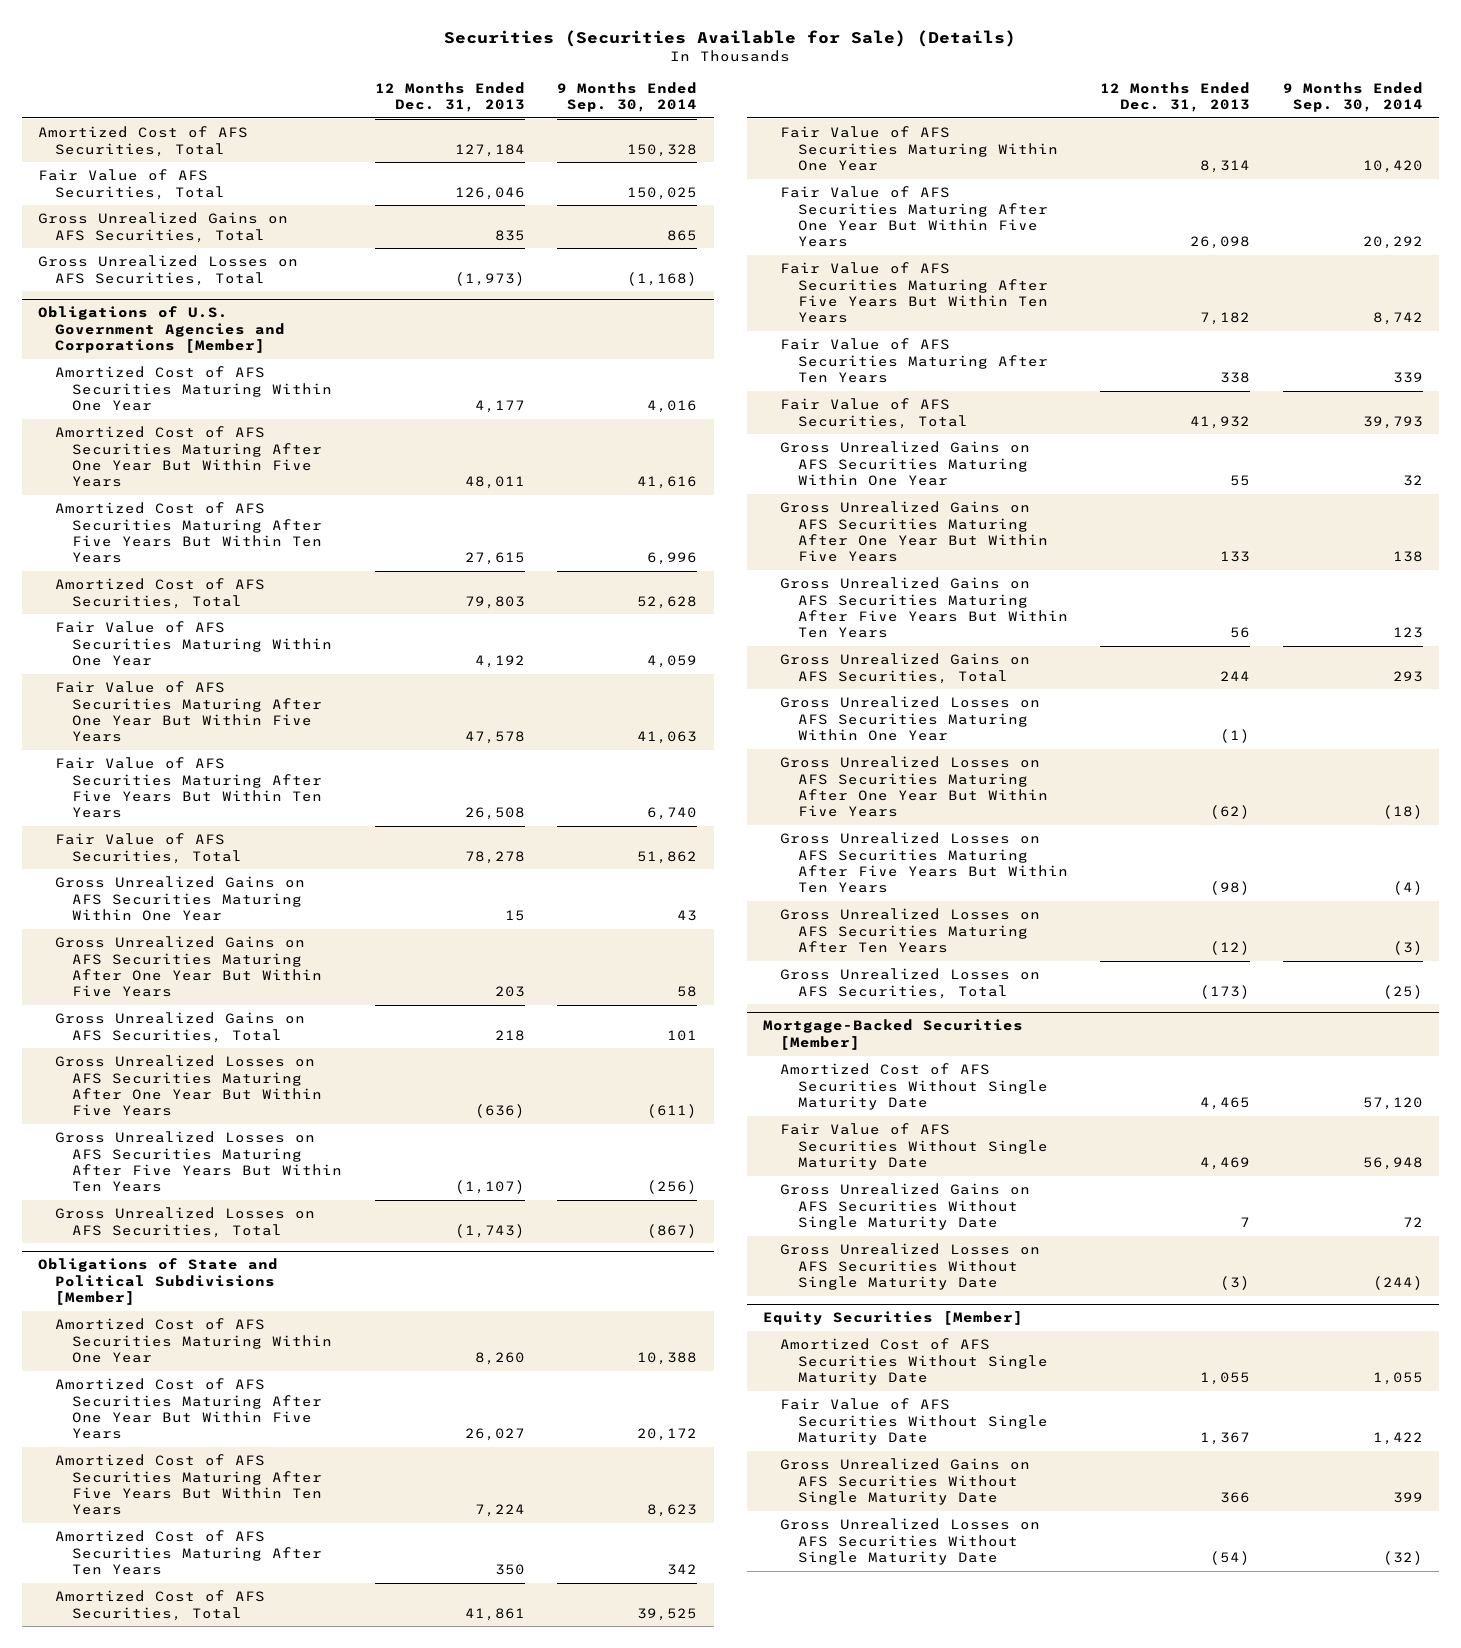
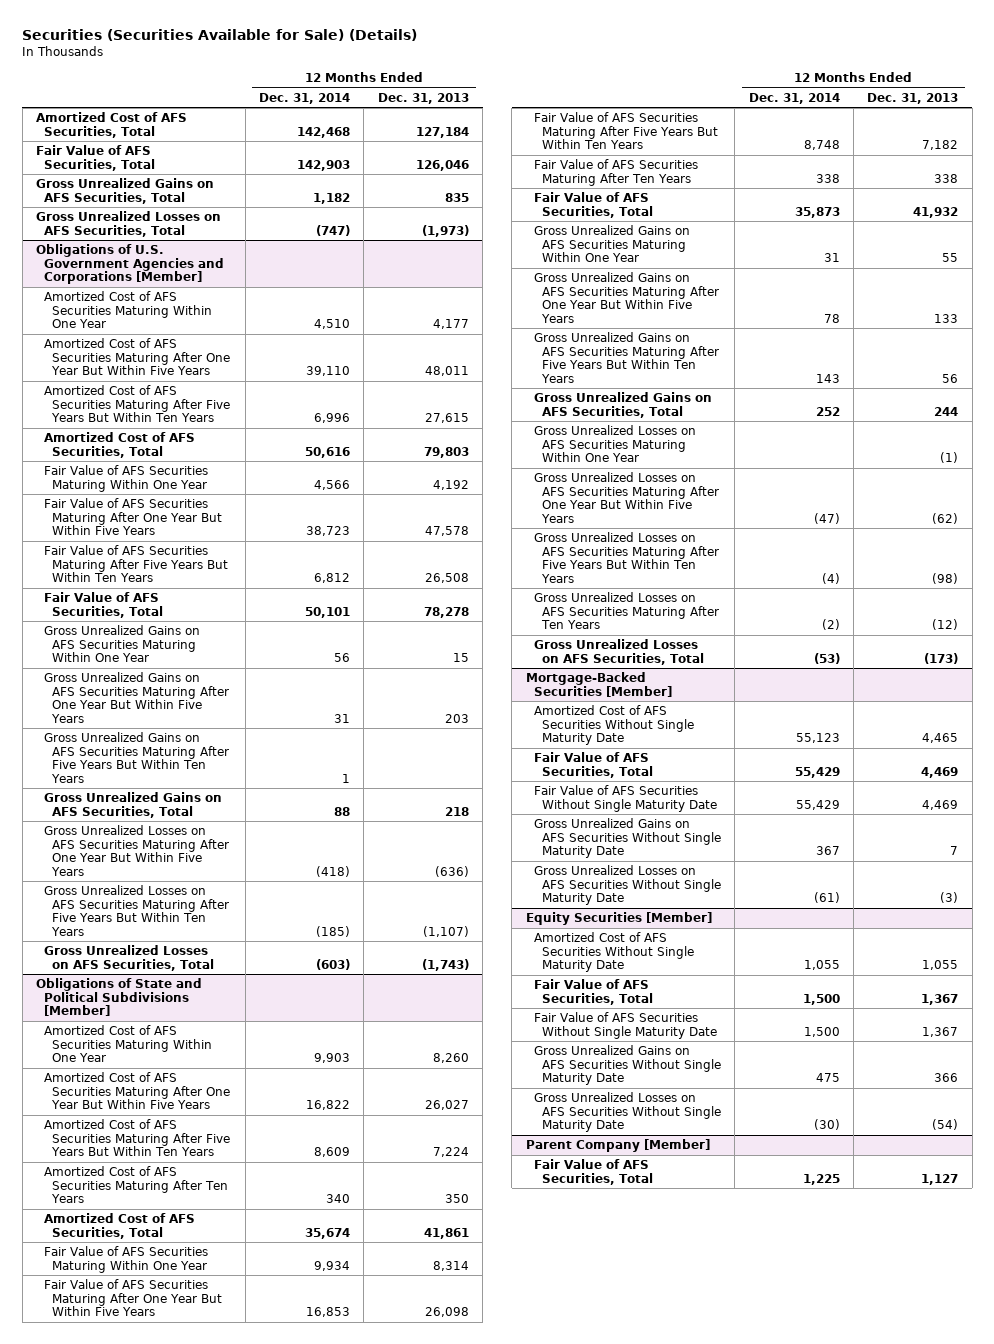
[557,81,698,113] 9 Months Ended Sep. 30, 2014 -> none
none -> [259,92,351,104] Dec. 31, 2014
none -> [44,732,230,783] Gross Unrealized Gains on AFS Securities Maturing After Five Years But Within Ten Years
none -> [533,752,653,778] Fair Value of AFS Securities, Total
none -> [533,979,653,1005] Fair Value of AFS Securities, Total
none -> [525,1139,710,1153] Parent Company [Member]
none -> [533,1159,653,1185] Fair Value of AFS Securities, Total

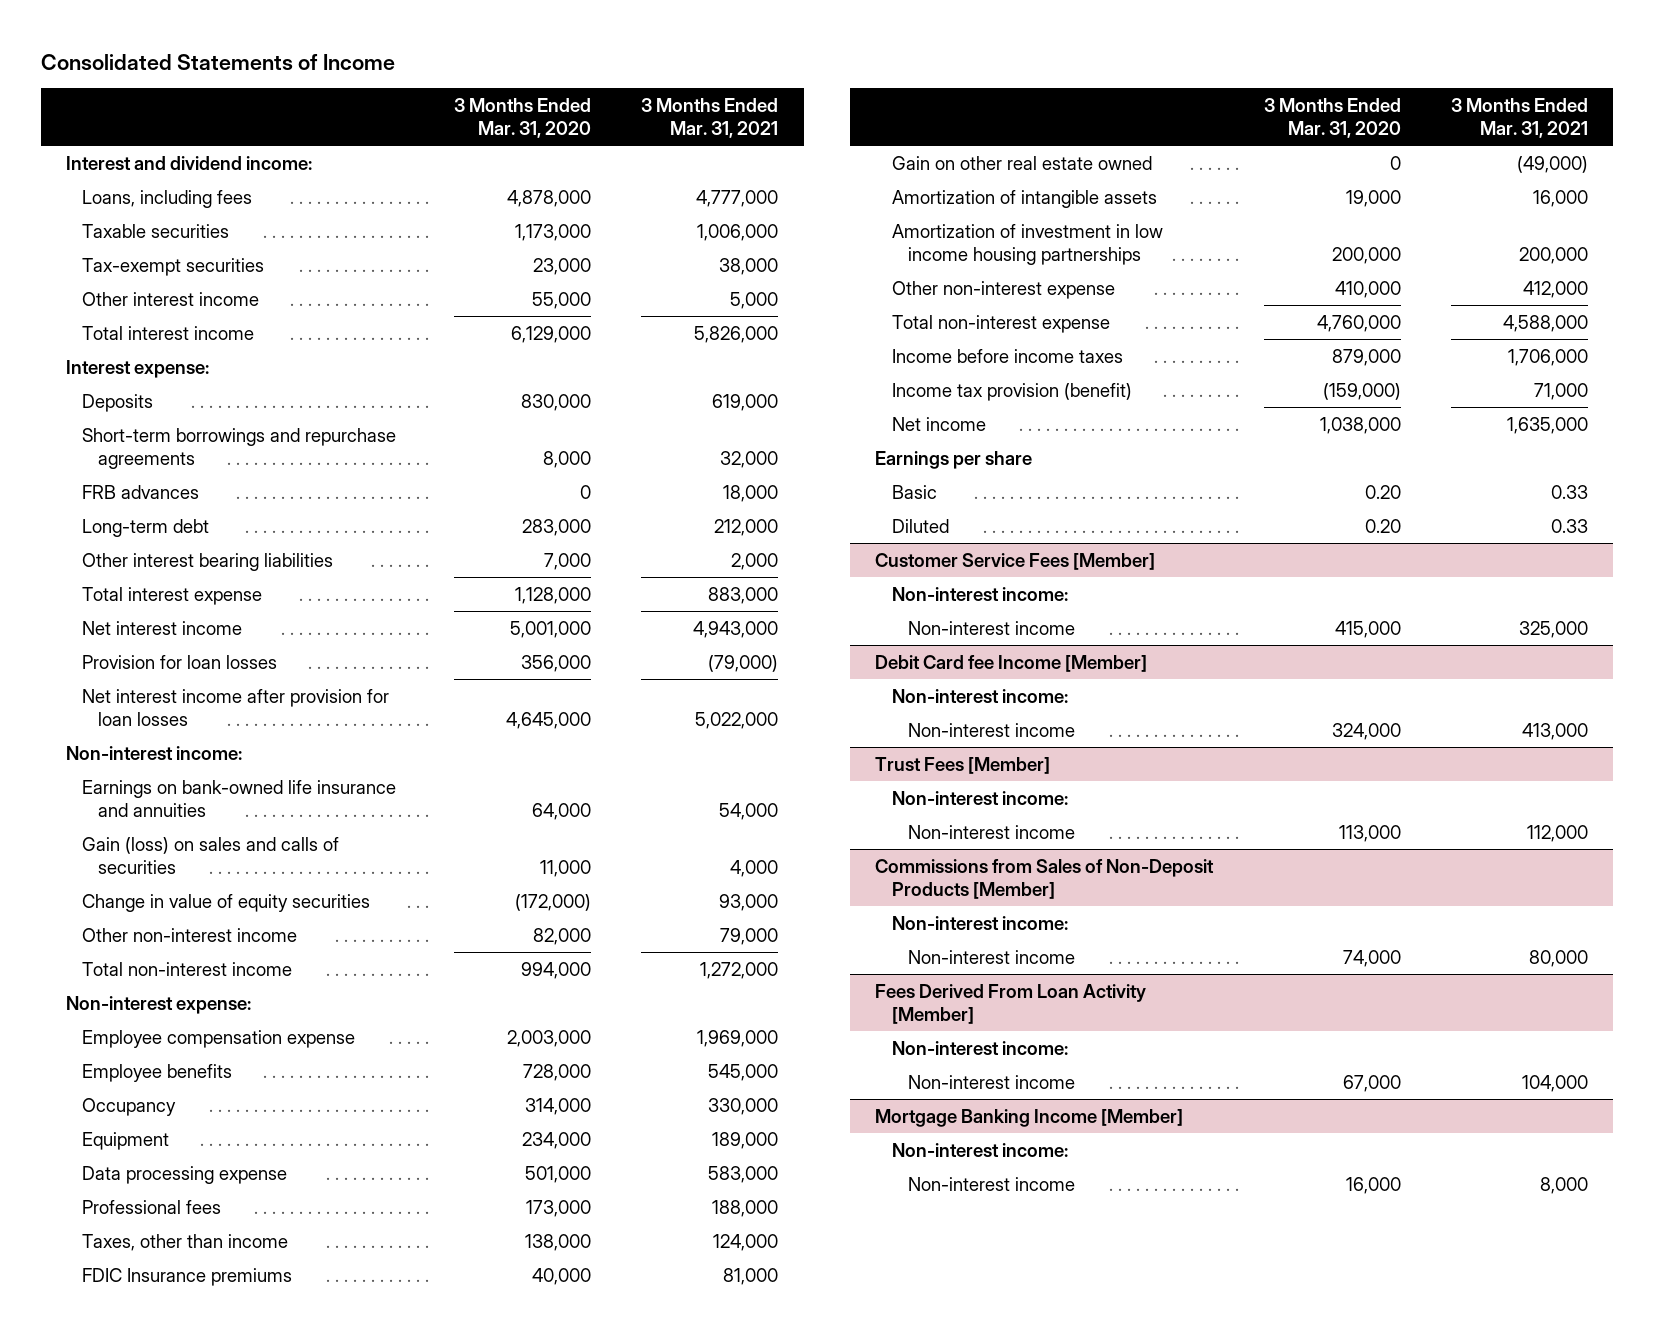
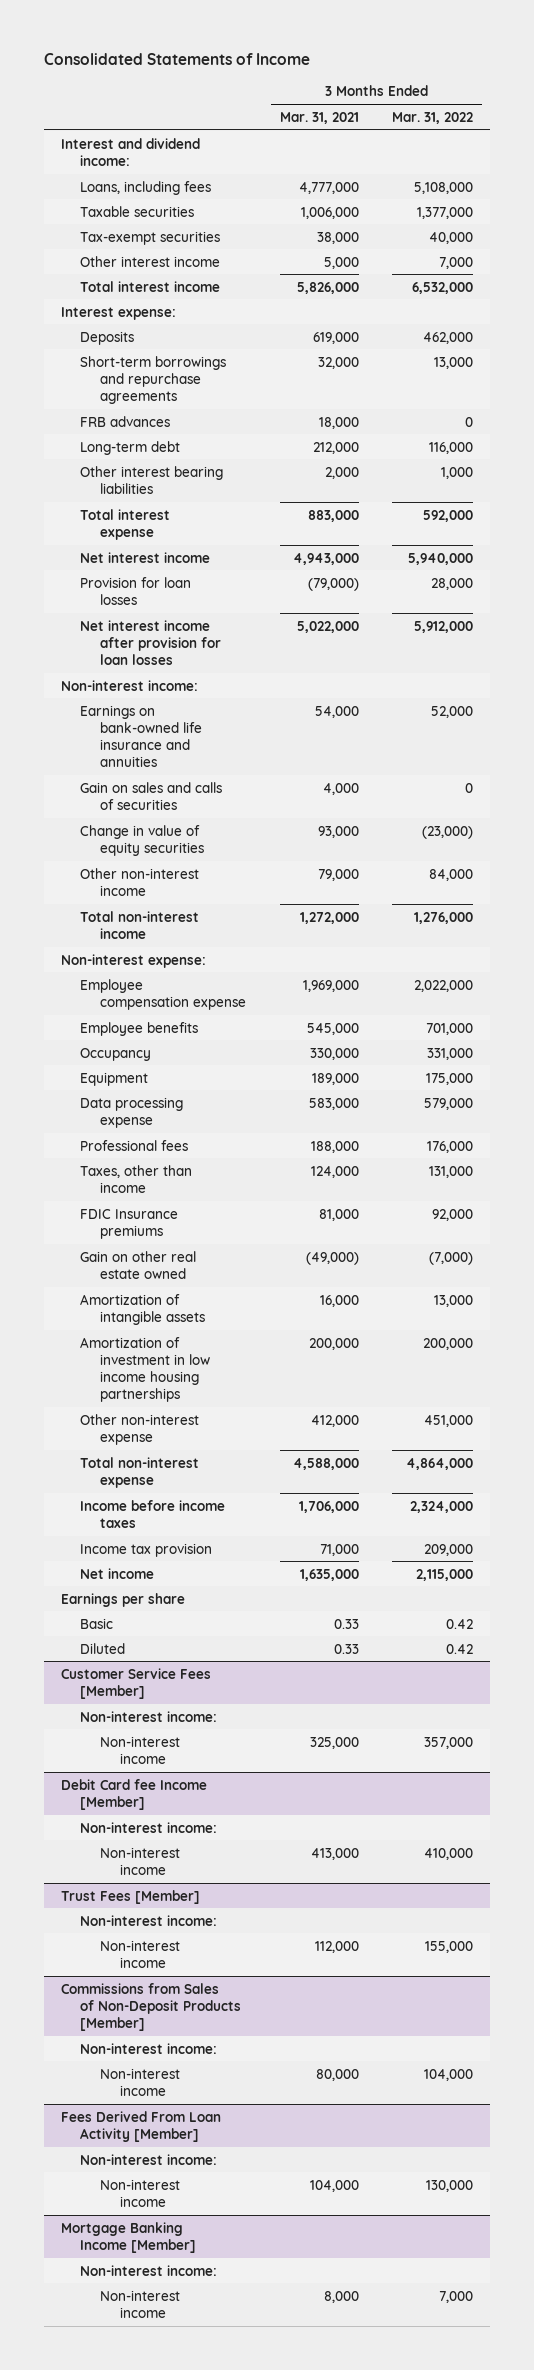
[454,97,592,139] 3 Months Ended Mar. 31, 2020 -> none
none -> [392,111,474,124] Mar. 31, 2022
[82,836,340,875] Gain (loss) on sales and calls of securities -> [80,781,223,810] Gain on sales and calls of securities
[891,382,1132,401] Income tax provision (benefit) -> [80,1542,213,1557] Income tax provision

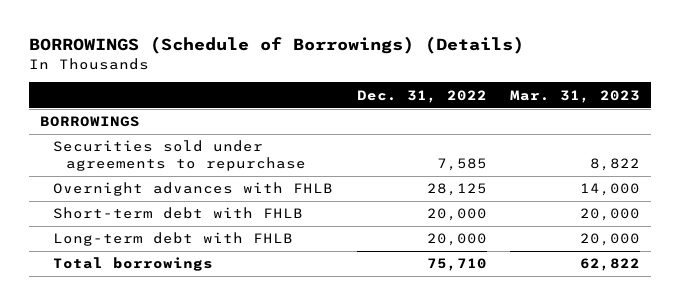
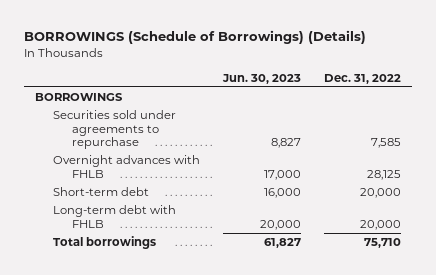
[509,89,640,103] Mar. 31, 2023 -> none
none -> [222,73,302,84] Jun. 30, 2023
[53,207,304,220] Short-term debt with FHLB -> [53,187,150,197] Short-term debt

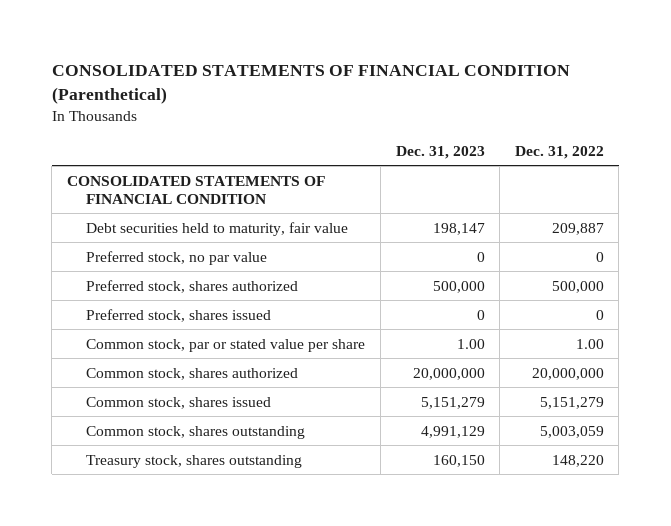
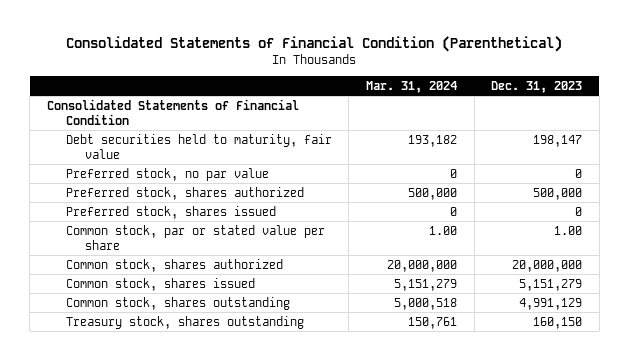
[51,64,570,104] CONSOLIDATED STATEMENTS OF FINANCIAL CONDITION (Parenthetical) -> [66,36,563,53] Consolidated Statements of Financial Condition (Parenthetical)
[514,145,604,159] Dec. 31, 2022 -> none
none -> [365,80,457,93] Mar. 31, 2024
[67,175,326,204] CONSOLIDATED STATEMENTS OF FINANCIAL CONDITION -> [46,98,299,125] Consolidated Statements of Financial Condition

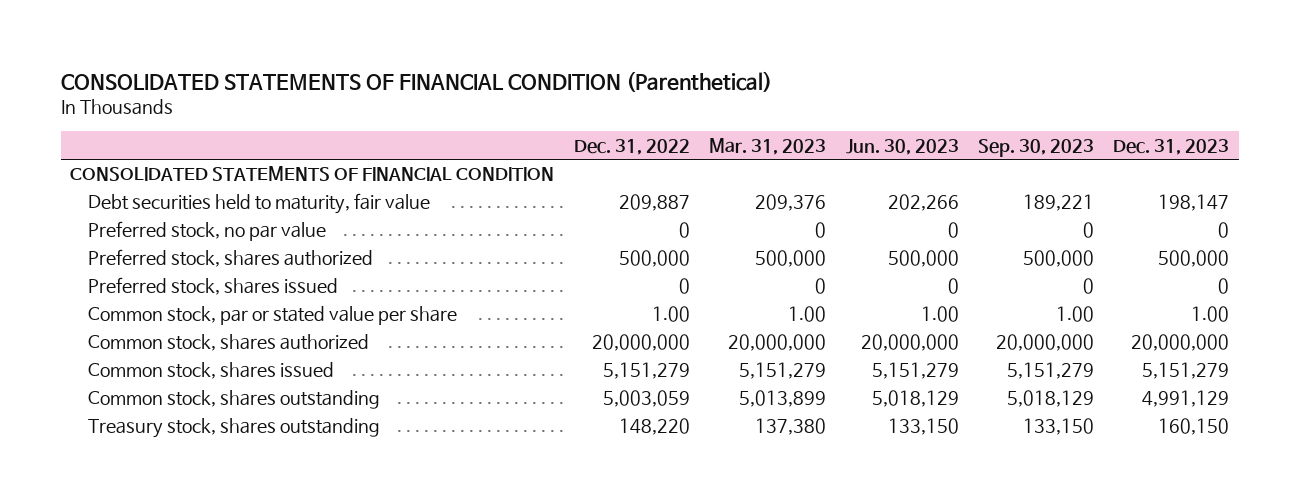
[66,36,563,53] Consolidated Statements of Financial Condition (Parenthetical) -> [60,70,772,92] CONSOLIDATED STATEMENTS OF FINANCIAL CONDITION (Parenthetical)
[365,80,457,93] Mar. 31, 2024 -> none
none -> [573,138,690,155] Dec. 31, 2022
none -> [709,137,827,155] Mar. 31, 2023
none -> [845,138,959,155] Jun. 30, 2023
none -> [977,138,1094,157] Sep. 30, 2023
[46,98,299,125] Consolidated Statements of Financial Condition -> [70,166,555,182] CONSOLIDATED STATEMENTS OF FINANCIAL CONDITION

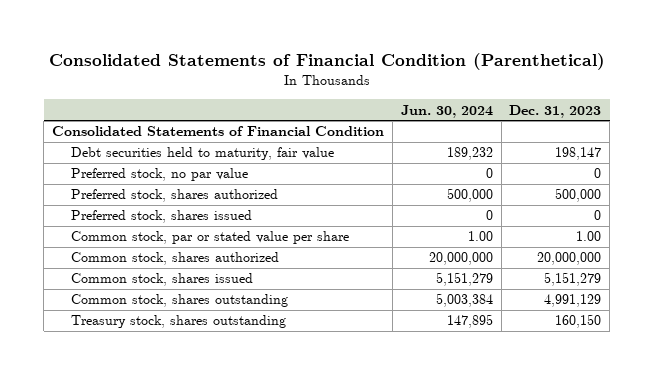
[60,70,772,92] CONSOLIDATED STATEMENTS OF FINANCIAL CONDITION (Parenthetical) -> [48,52,605,70] Consolidated Statements of Financial Condition (Parenthetical)
[573,138,690,155] Dec. 31, 2022 -> none
[709,137,827,155] Mar. 31, 2023 -> none
[845,138,959,155] Jun. 30, 2023 -> none
[977,138,1094,157] Sep. 30, 2023 -> none
none -> [400,104,493,118] Jun. 30, 2024
[70,166,555,182] CONSOLIDATED STATEMENTS OF FINANCIAL CONDITION -> [52,126,385,137] Consolidated Statements of Financial Condition

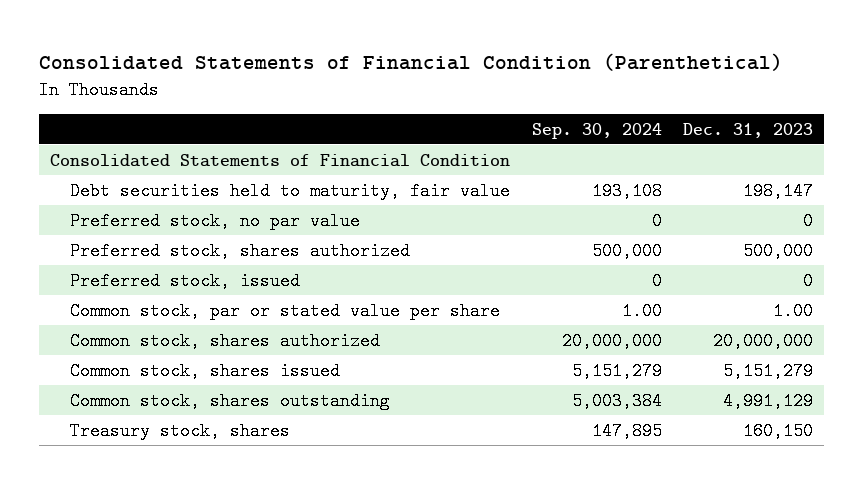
[400,104,493,118] Jun. 30, 2024 -> none
none -> [531,122,662,139] Sep. 30, 2024
[71,210,253,224] Preferred stock, shares issued -> [69,271,300,290] Preferred stock, issued
[71,315,287,329] Treasury stock, shares outstanding -> [69,421,290,440] Treasury stock, shares

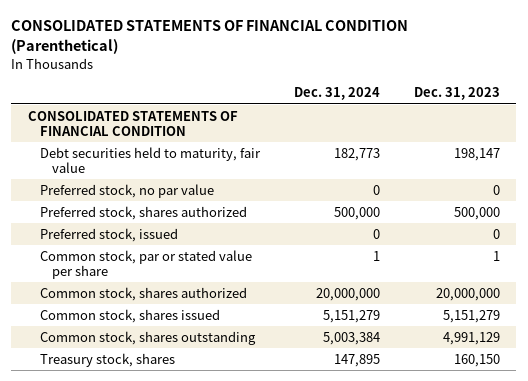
[38,52,783,71] Consolidated Statements of Financial Condition (Parenthetical) -> [11,20,409,55] CONSOLIDATED STATEMENTS OF FINANCIAL CONDITION (Parenthetical)
[531,122,662,139] Sep. 30, 2024 -> none
none -> [293,87,380,101] Dec. 31, 2024
[49,153,510,167] Consolidated Statements of Financial Condition -> [28,110,239,136] CONSOLIDATED STATEMENTS OF FINANCIAL CONDITION
[773,301,814,320] 1.00 -> [492,250,500,261] 1

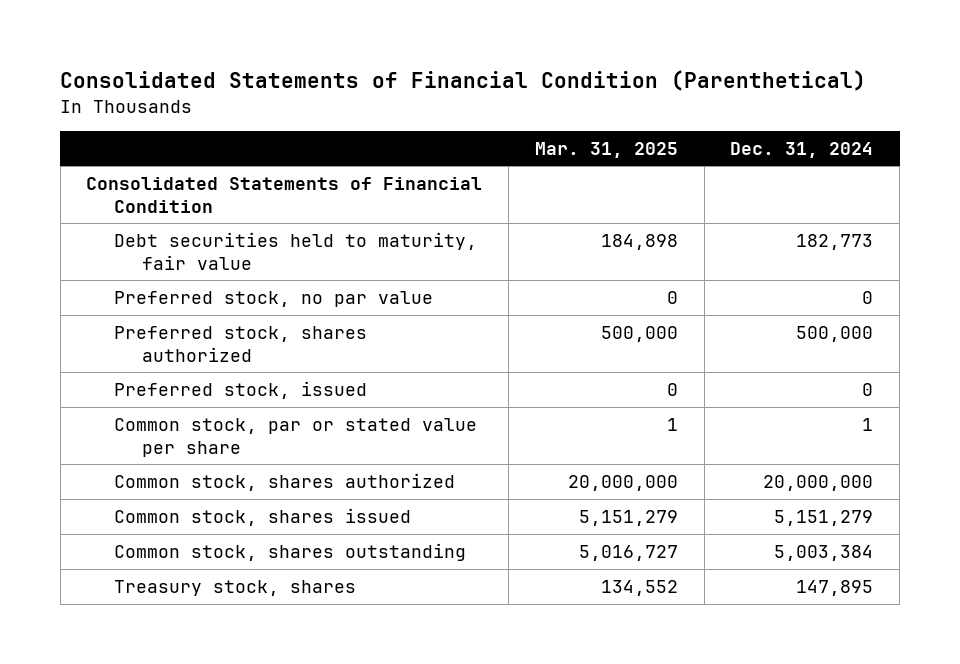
[11,20,409,55] CONSOLIDATED STATEMENTS OF FINANCIAL CONDITION (Parenthetical) -> [60,70,867,92] Consolidated Statements of Financial Condition (Parenthetical)
[413,87,500,101] Dec. 31, 2023 -> none
none -> [534,141,678,158] Mar. 31, 2025
[28,110,239,136] CONSOLIDATED STATEMENTS OF FINANCIAL CONDITION -> [86,176,483,213] Consolidated Statements of Financial Condition

